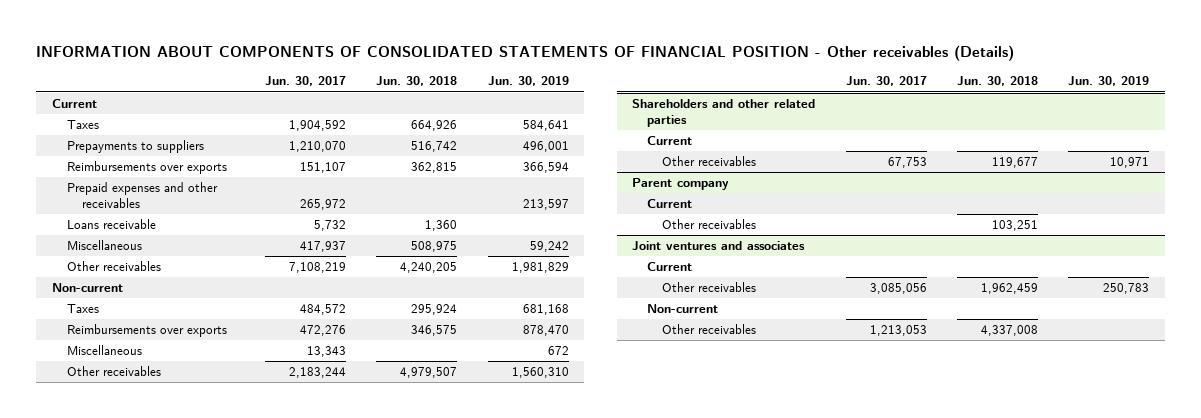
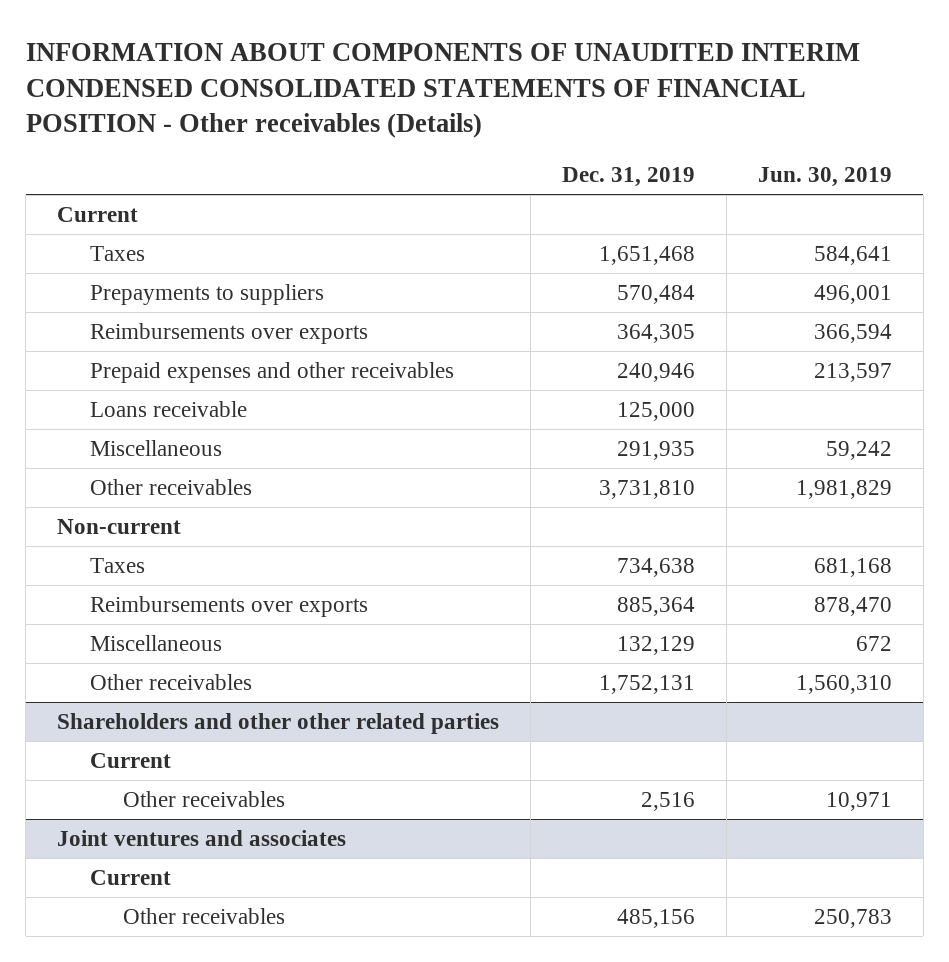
[36,44,1015,61] INFORMATION ABOUT COMPONENTS OF CONSOLIDATED STATEMENTS OF FINANCIAL POSITION - Other receivables (Details) -> [25,43,860,139] INFORMATION ABOUT COMPONENTS OF UNAUDITED INTERIM CONDENSED CONSOLIDATED STATEMENTS OF FINANCIAL POSITION - Other receivables (Details)
[264,76,346,87] Jun. 30, 2017 -> none
[376,76,458,87] Jun. 30, 2018 -> none
none -> [562,167,696,188] Dec. 31, 2019
[632,99,816,127] Shareholders and other related parties -> [57,713,500,735] Shareholders and other other related parties
[632,178,730,191] Parent company -> none
[647,199,693,209] Current -> none
[662,219,757,230] Other receivables -> none
[647,304,719,314] Non-current -> none
[662,324,757,335] Other receivables -> none

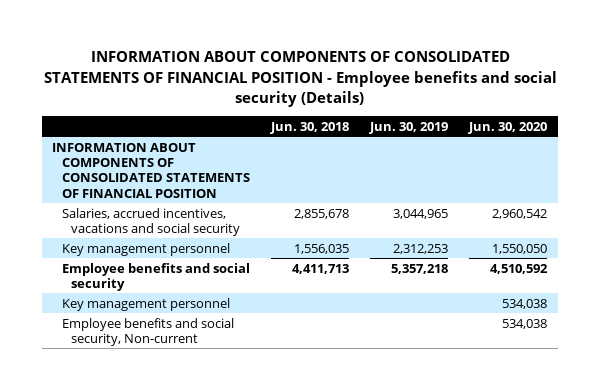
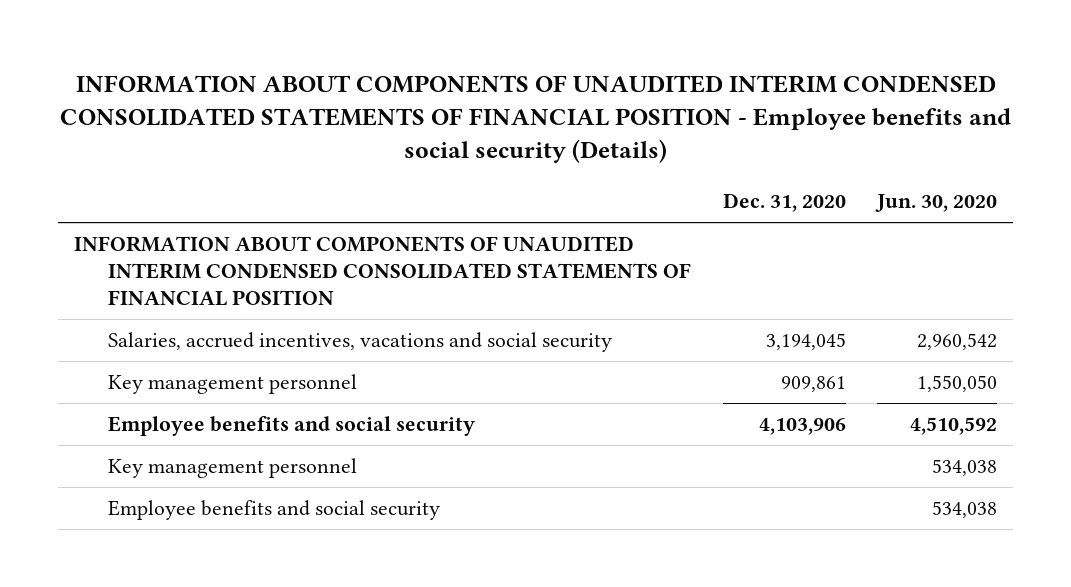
[43,51,557,108] INFORMATION ABOUT COMPONENTS OF CONSOLIDATED STATEMENTS OF FINANCIAL POSITION - Employee benefits and social security (Details) -> [59,74,1011,164] INFORMATION ABOUT COMPONENTS OF UNAUDITED INTERIM CONDENSED CONSOLIDATED STATEMENTS OF FINANCIAL POSITION - Employee benefits and social security (Details)
[269,121,349,134] Jun. 30, 2018 -> none
[369,121,449,134] Jun. 30, 2019 -> none
none -> [722,193,846,213] Dec. 31, 2020
[52,142,250,198] INFORMATION ABOUT COMPONENTS OF CONSOLIDATED STATEMENTS OF FINANCIAL POSITION -> [73,236,692,306] INFORMATION ABOUT COMPONENTS OF UNAUDITED INTERIM CONDENSED CONSOLIDATED STATEMENTS OF FINANCIAL POSITION
[61,317,234,346] Employee benefits and social security, Non-current -> [108,500,441,521] Employee benefits and social security

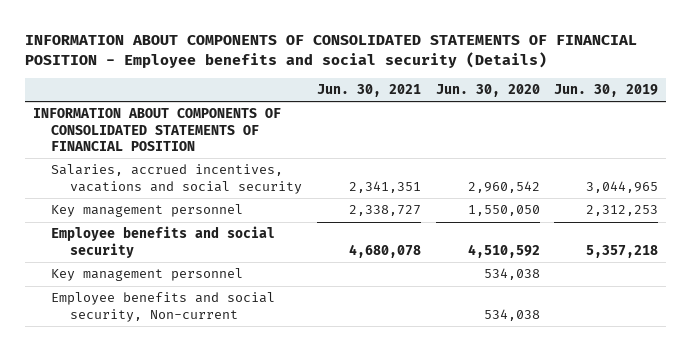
[59,74,1011,164] INFORMATION ABOUT COMPONENTS OF UNAUDITED INTERIM CONDENSED CONSOLIDATED STATEMENTS OF FINANCIAL POSITION - Employee benefits and social security (Details) -> [25,35,638,68] INFORMATION ABOUT COMPONENTS OF CONSOLIDATED STATEMENTS OF FINANCIAL POSITION - Employee benefits and social security (Details)
[722,193,846,213] Dec. 31, 2020 -> none
none -> [316,84,421,98] Jun. 30, 2021
none -> [554,84,659,98] Jun. 30, 2019
[73,236,692,306] INFORMATION ABOUT COMPONENTS OF UNAUDITED INTERIM CONDENSED CONSOLIDATED STATEMENTS OF FINANCIAL POSITION -> [32,108,281,152] INFORMATION ABOUT COMPONENTS OF CONSOLIDATED STATEMENTS OF FINANCIAL POSITION
[108,500,441,521] Employee benefits and social security -> [51,292,276,322] Employee benefits and social security, Non-current

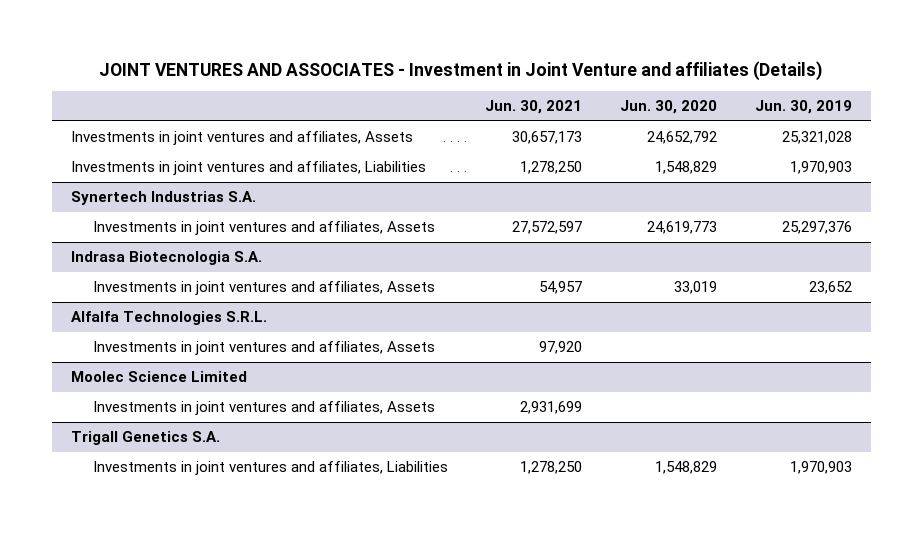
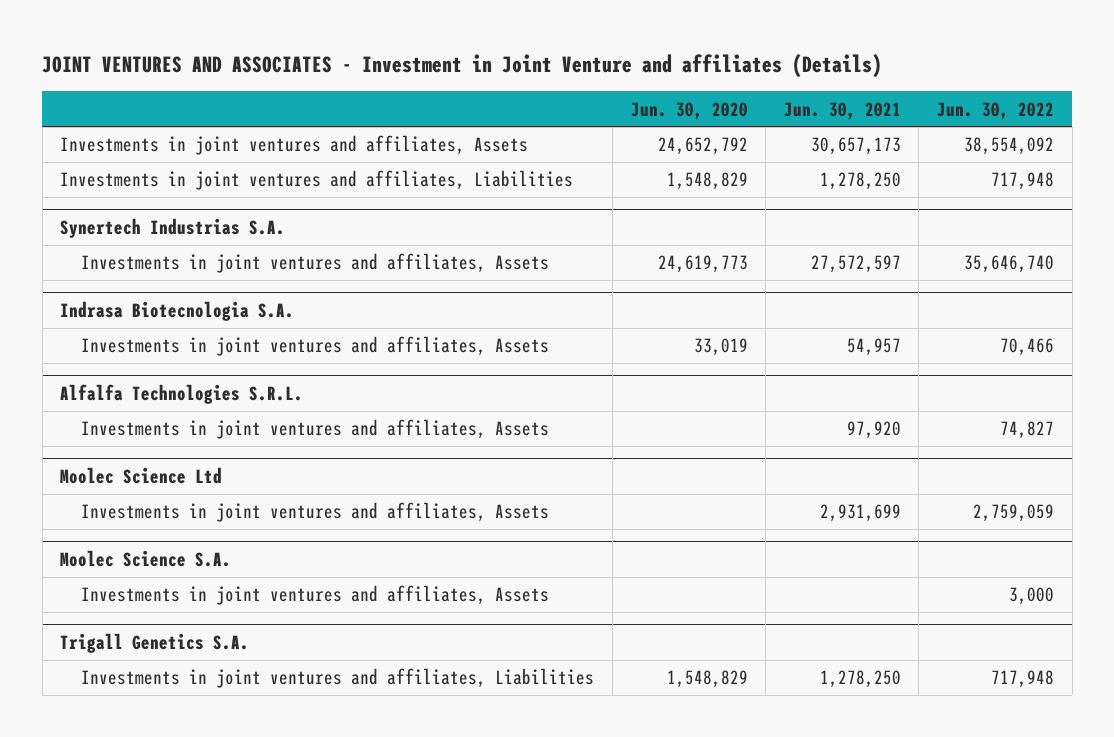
[754,100,852,115] Jun. 30, 2019 -> none
none -> [937,101,1055,120] Jun. 30, 2022
[71,371,248,383] Moolec Science Limited -> [60,466,223,484] Moolec Science Ltd
none -> [60,549,232,567] Moolec Science S.A.
none -> [81,585,550,606] Investments in joint ventures and affiliates, Assets

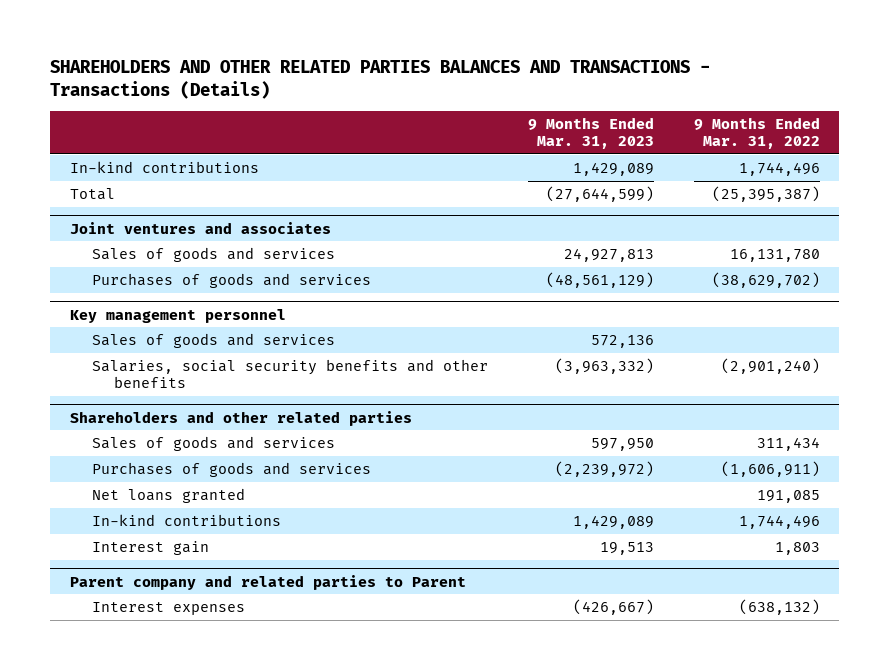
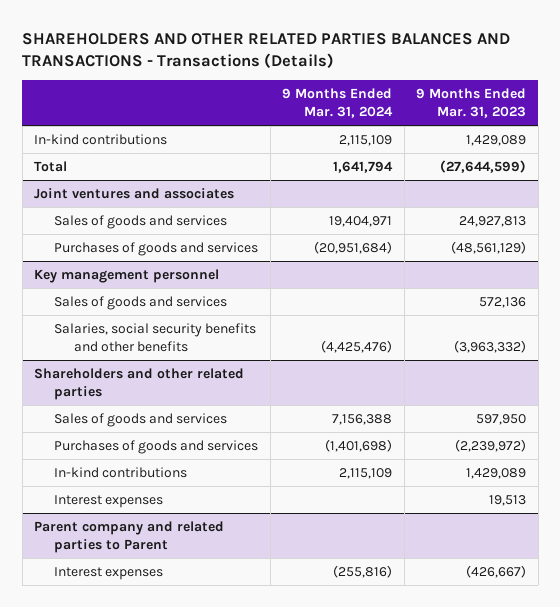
[693,116,820,149] 9 Months Ended Mar. 31, 2022 -> none
none -> [282,87,394,119] 9 Months Ended Mar. 31, 2024
[92,488,246,504] Net loans granted -> none
[92,541,210,556] Interest gain -> [54,494,164,508] Interest expenses

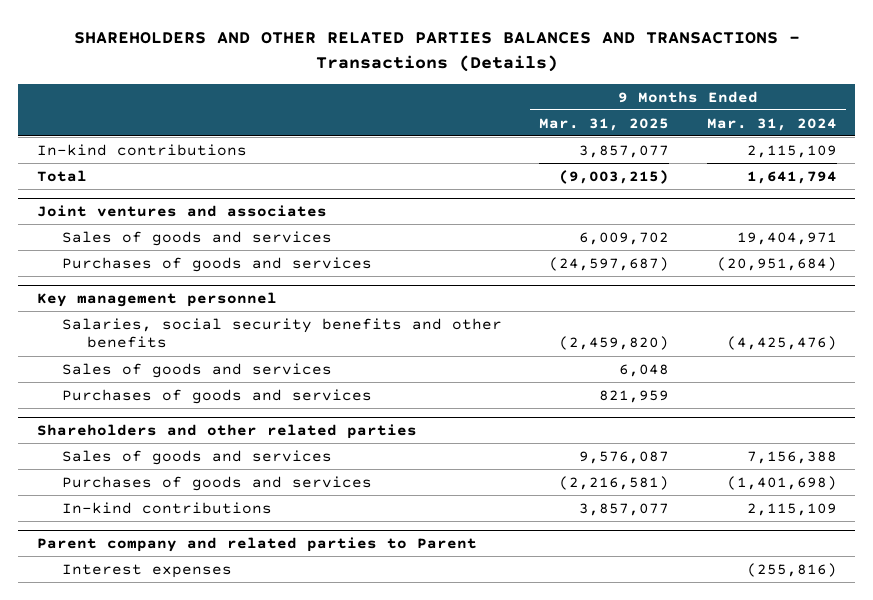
[416,87,527,119] 9 Months Ended Mar. 31, 2023 -> none
none -> [539,117,670,131] Mar. 31, 2025
[54,295,228,310] Sales of goods and services -> [61,362,332,378] Sales of goods and services
none -> [61,388,372,404] Purchases of goods and services
[54,494,164,508] Interest expenses -> none

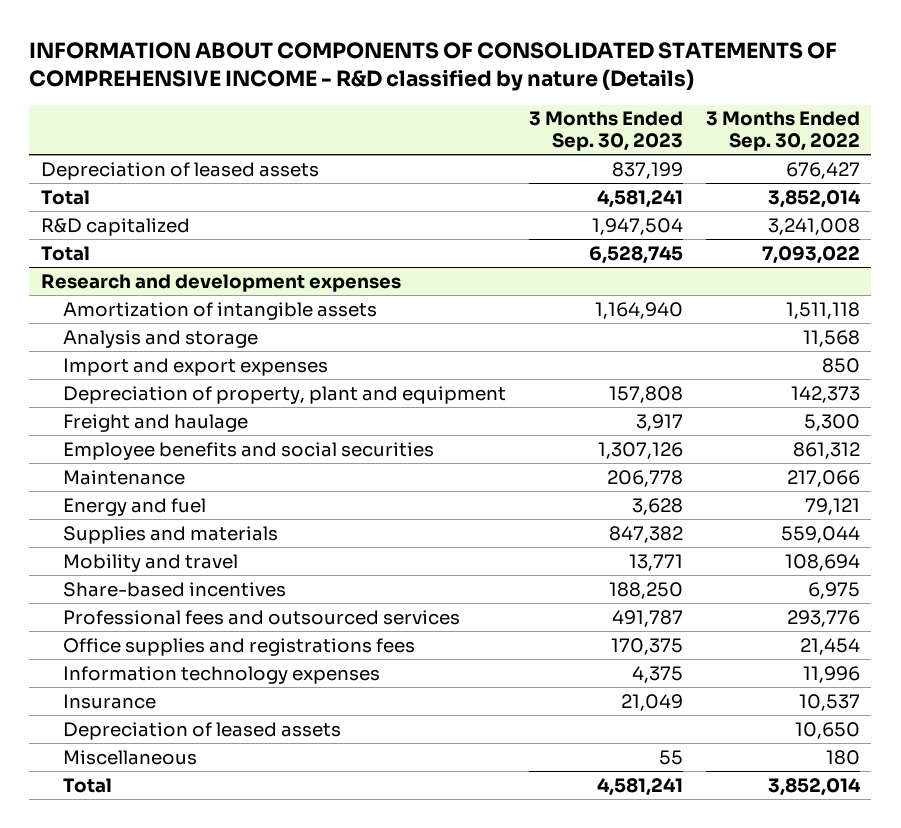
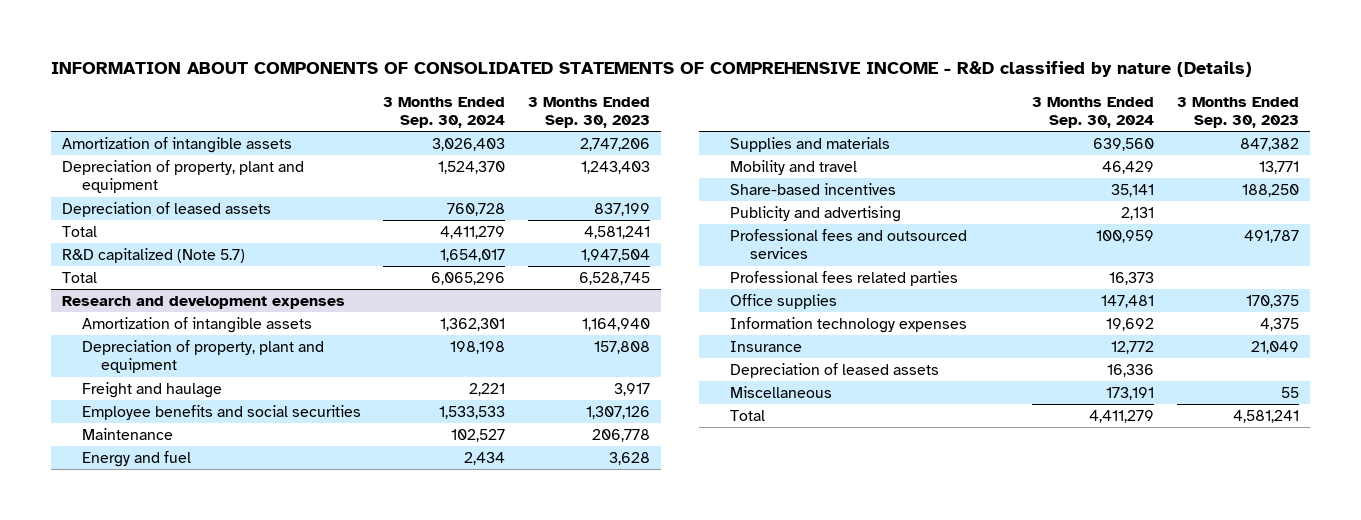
[705,111,860,151] 3 Months Ended Sep. 30, 2022 -> none
none -> [383,96,506,128] 3 Months Ended Sep. 30, 2024
none -> [62,136,293,153] Amortization of intangible assets
none -> [62,159,305,194] Depreciation of property, plant and equipment
[40,217,190,236] R&D capitalized -> [62,247,246,263] R&D capitalized (Note 5.7)
[63,329,259,348] Analysis and storage -> none
[63,357,329,376] Import and export expenses -> none
none -> [730,205,902,222] Publicity and advertising
none -> [730,270,959,286] Professional fees related parties
[63,637,416,656] Office supplies and registrations fees -> [730,293,838,309] Office supplies

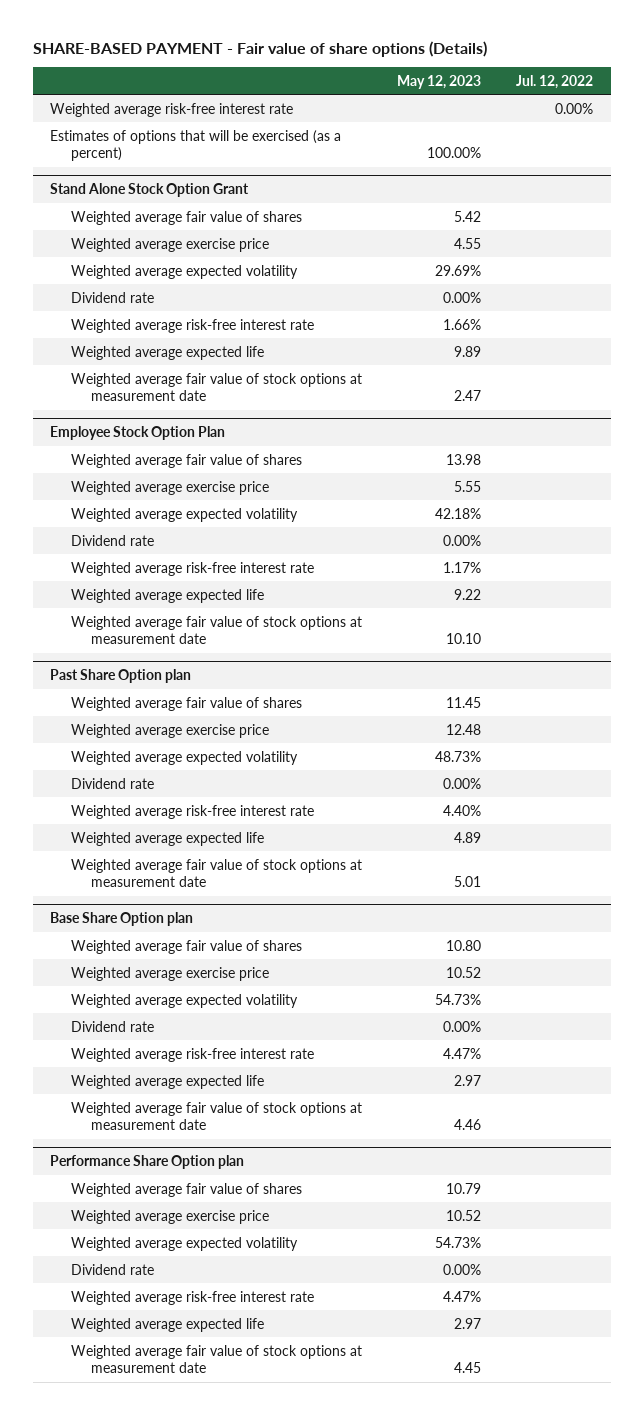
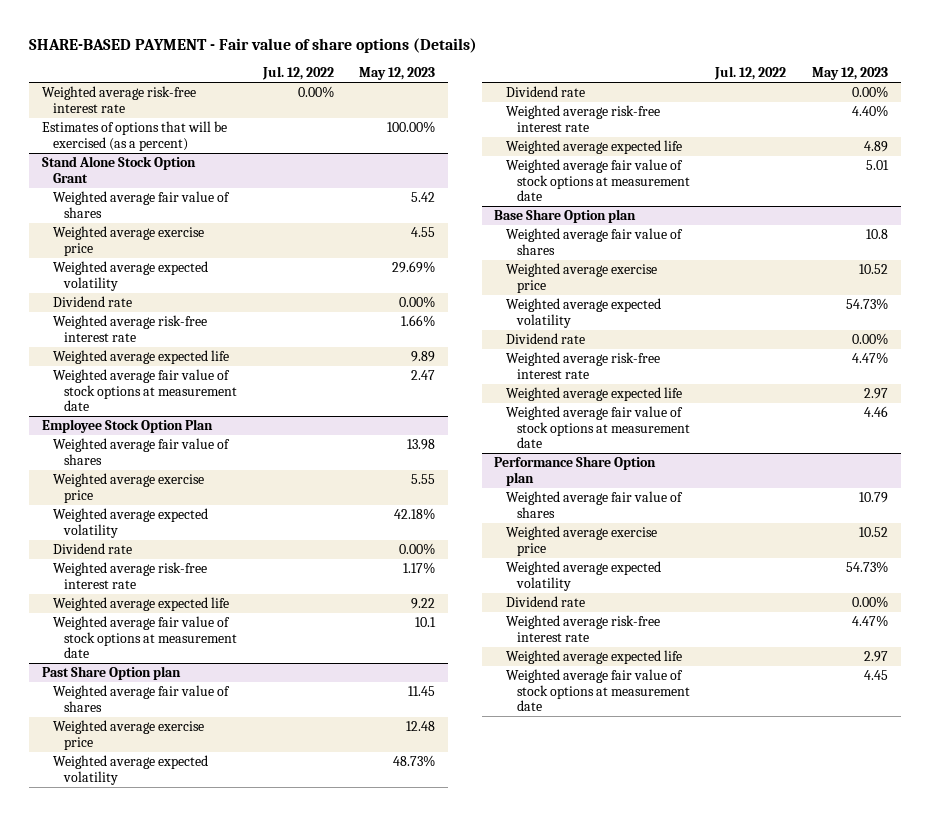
[445,632,481,644] 10.10 -> [415,617,437,628] 10.1
[445,939,481,951] 10.80 -> [866,229,889,240] 10.8

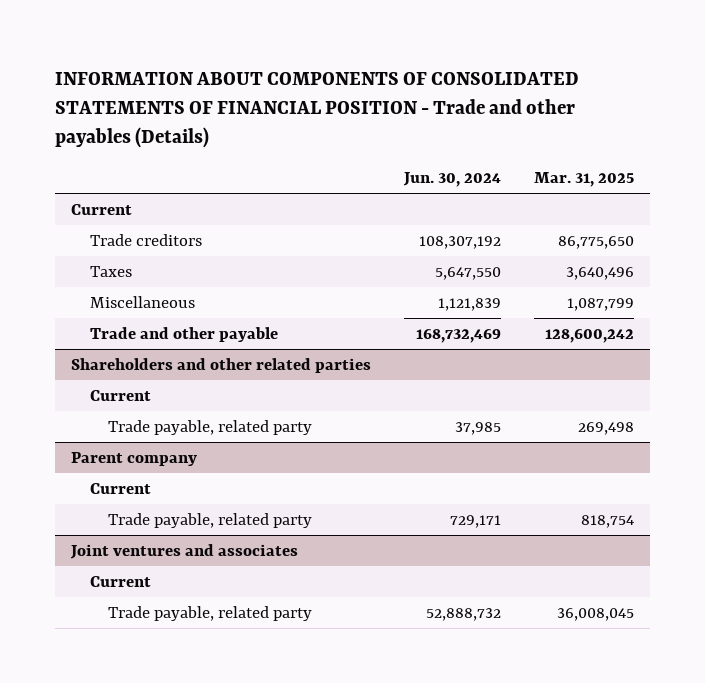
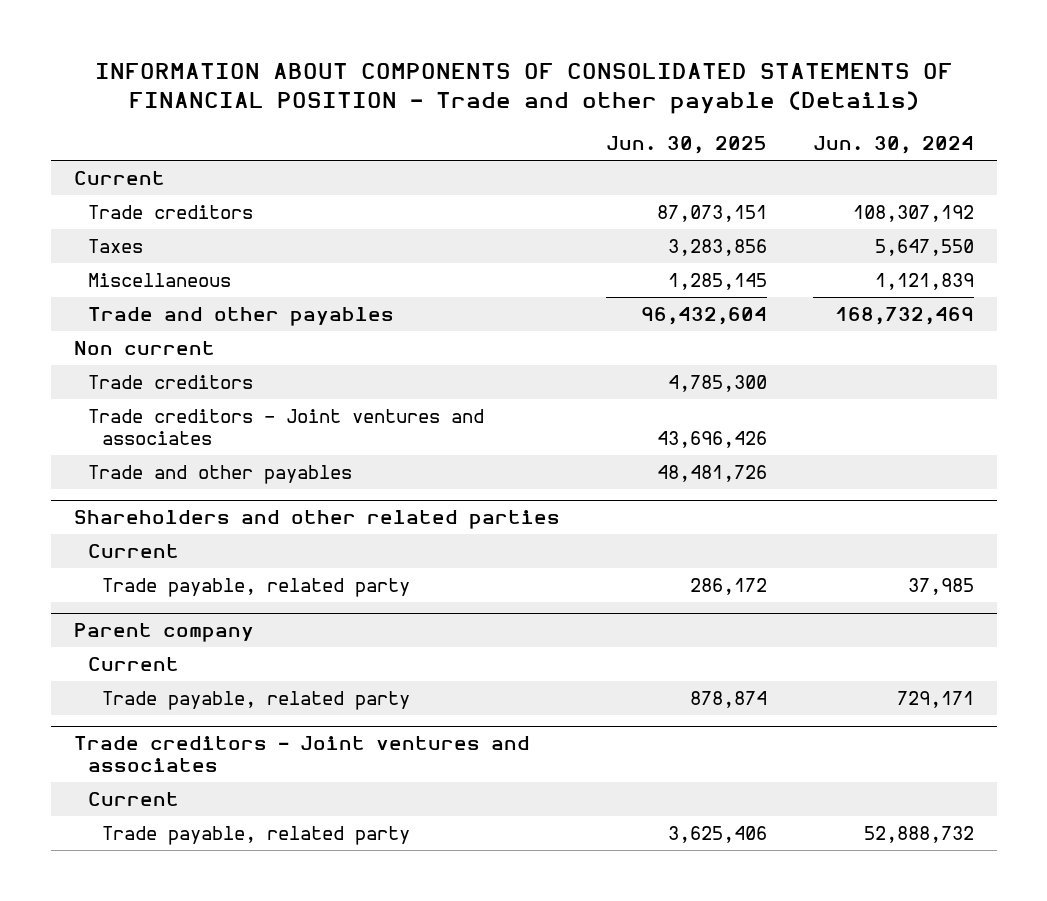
[55,71,580,149] INFORMATION ABOUT COMPONENTS OF CONSOLIDATED STATEMENTS OF FINANCIAL POSITION - Trade and other payables (Details) -> [94,63,953,115] INFORMATION ABOUT COMPONENTS OF CONSOLIDATED STATEMENTS OF FINANCIAL POSITION - Trade and other payable (Details)
[533,172,634,188] Mar. 31, 2025 -> none
none -> [605,136,767,155] Jun. 30, 2025
[89,326,278,342] Trade and other payable -> [87,306,394,326] Trade and other payables
none -> [73,340,215,355] Non current
none -> [87,374,253,389] Trade creditors
none -> [87,408,484,446] Trade creditors - Joint ventures and associates
none -> [87,464,352,484] Trade and other payables
[70,543,299,559] Joint ventures and associates -> [73,735,530,773] Trade creditors - Joint ventures and associates

